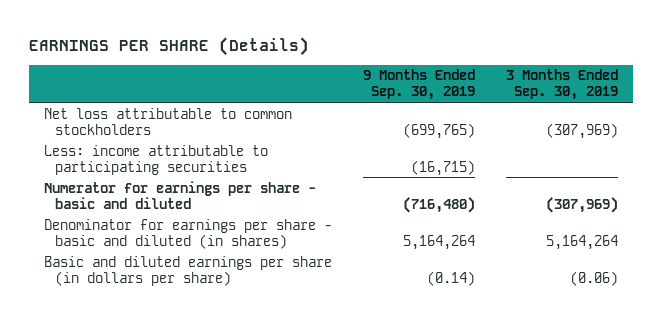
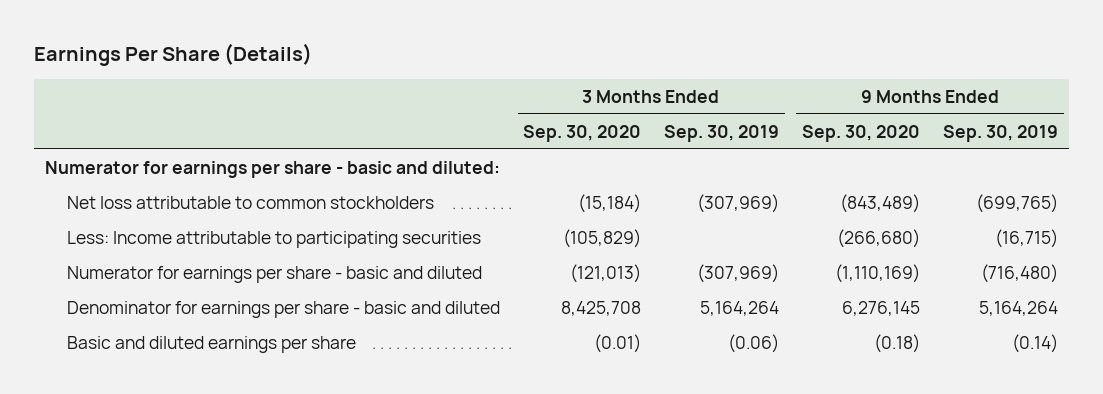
[29,36,310,56] EARNINGS PER SHARE (Details) -> [33,43,312,67] Earnings Per Share (Details)
none -> [523,124,642,142] Sep. 30, 2020
none -> [802,124,921,142] Sep. 30, 2020
none -> [45,160,501,178] Numerator for earnings per share - basic and diluted:
[44,144,269,175] Less: income attributable to participating securities -> [67,230,482,248] Less: Income attributable to participating securities
[44,218,333,249] Denominator for earnings per share - basic and diluted (in shares) -> [67,300,501,318] Denominator for earnings per share - basic and diluted
[44,255,333,286] Basic and diluted earnings per share (in dollars per share) -> [67,335,357,353] Basic and diluted earnings per share

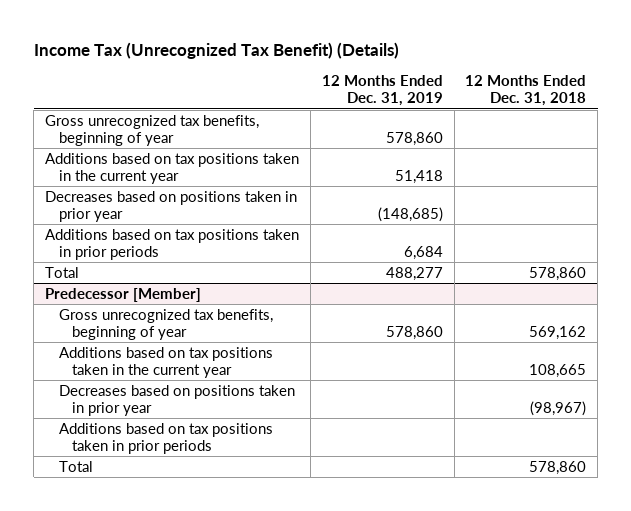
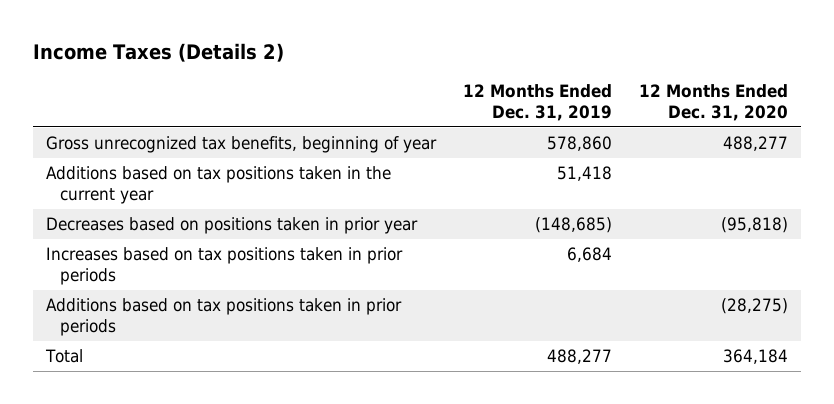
[33,42,399,60] Income Tax (Unrecognized Tax Benefit) (Details) -> [32,43,284,63] Income Taxes (Details 2)
[465,75,587,107] 12 Months Ended Dec. 31, 2018 -> none
none -> [638,84,788,122] 12 Months Ended Dec. 31, 2020
[44,287,201,302] Predecessor [Member] -> none
[58,308,273,340] Gross unrecognized tax benefits, beginning of year -> none
[58,346,273,378] Additions based on tax positions taken in the current year -> none
[58,384,295,416] Decreases based on positions taken in prior year -> none
[44,228,299,260] Additions based on tax positions taken in prior periods -> [46,247,404,285] Increases based on tax positions taken in prior periods
[58,460,93,472] Total -> none
[44,266,79,278] Total -> [45,349,84,364] Total

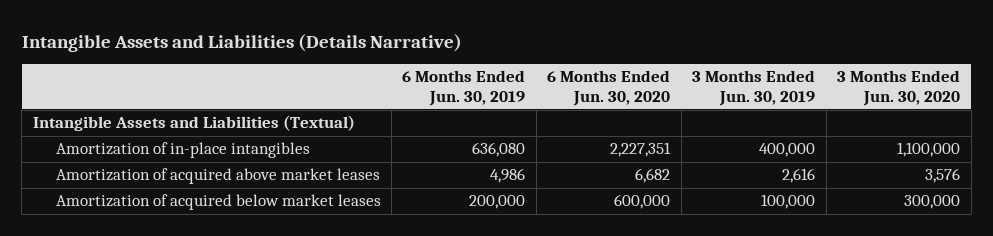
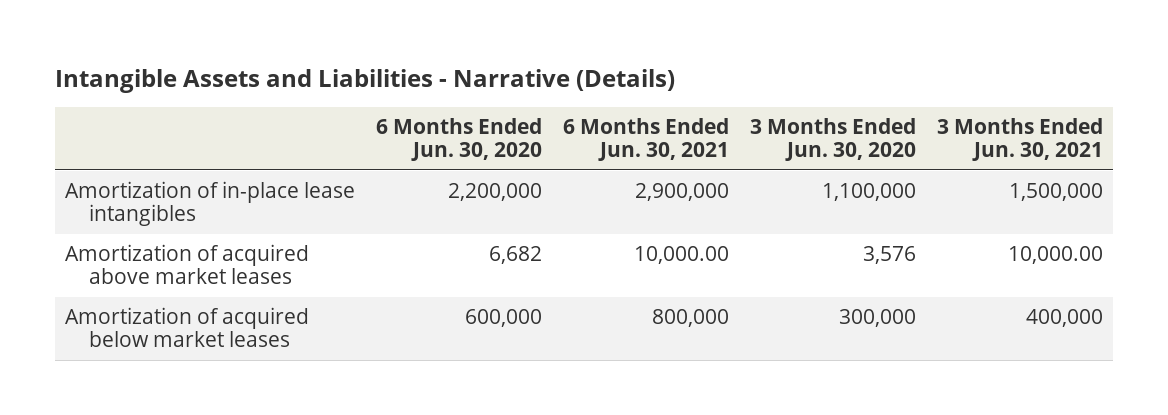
[21,33,462,52] Intangible Assets and Liabilities (Details Narrative) -> [54,68,675,93] Intangible Assets and Liabilities - Narrative (Details)
[402,70,526,106] 6 Months Ended Jun. 30, 2019 -> none
[692,70,816,106] 3 Months Ended Jun. 30, 2019 -> none
none -> [563,117,730,162] 6 Months Ended Jun. 30, 2021
none -> [936,117,1103,162] 3 Months Ended Jun. 30, 2021
[32,115,355,132] Intangible Assets and Liabilities (Textual) -> none
[55,142,310,159] Amortization of in-place intangibles -> [65,180,356,227] Amortization of in-place lease intangibles
[610,142,672,158] 2,227,351 -> [448,182,543,201] 2,200,000

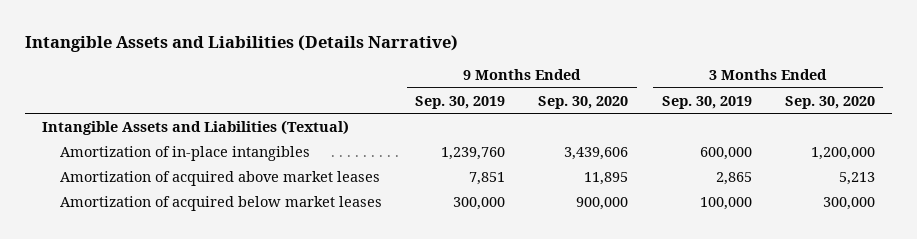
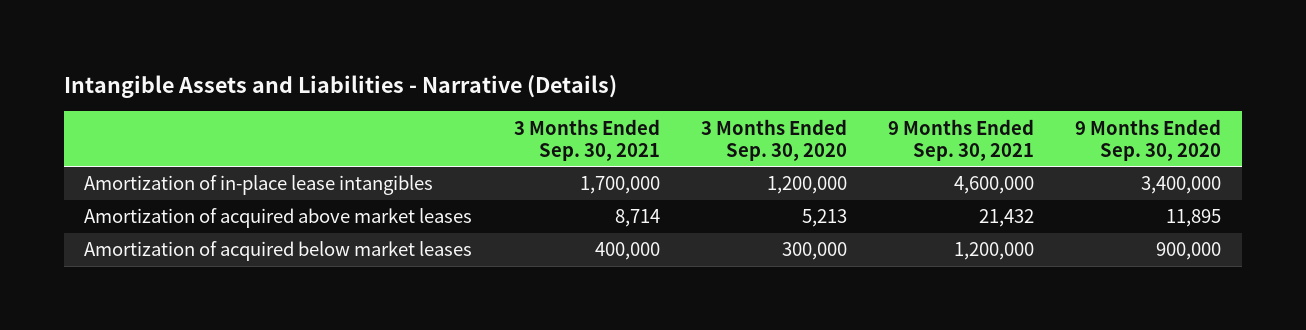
[24,34,458,52] Intangible Assets and Liabilities (Details Narrative) -> [63,74,617,98] Intangible Assets and Liabilities - Narrative (Details)
[415,95,506,109] Sep. 30, 2019 -> none
[661,95,752,109] Sep. 30, 2019 -> none
none -> [513,118,660,161] 3 Months Ended Sep. 30, 2021
none -> [888,118,1035,161] 9 Months Ended Sep. 30, 2021
[41,119,349,135] Intangible Assets and Liabilities (Textual) -> none
[59,145,310,161] Amortization of in-place intangibles -> [84,175,434,196] Amortization of in-place lease intangibles
[564,146,629,160] 3,439,606 -> [1141,176,1222,195] 3,400,000

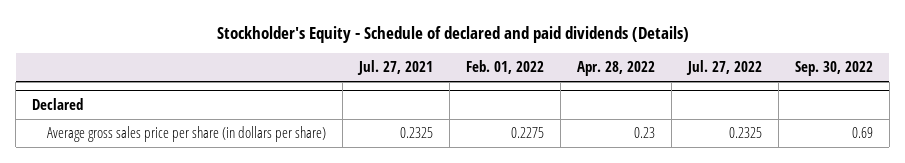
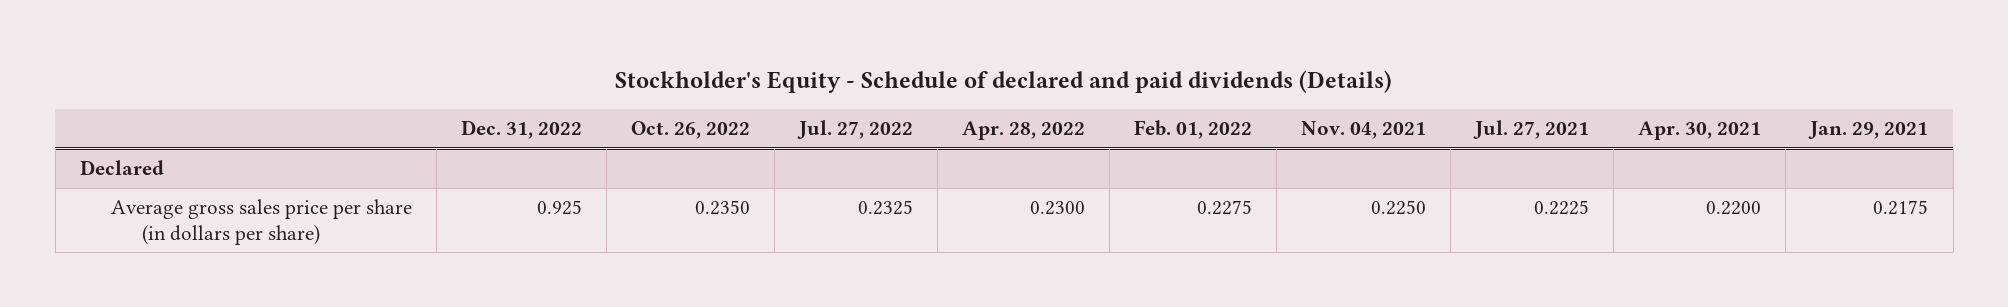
[794,61,873,77] Sep. 30, 2022 -> none
none -> [460,120,582,140] Dec. 31, 2022
none -> [630,121,750,140] Oct. 26, 2022
none -> [1301,121,1427,140] Nov. 04, 2021
none -> [1638,121,1762,141] Apr. 30, 2021
none -> [1808,121,1929,140] Jan. 29, 2021
[400,127,434,139] 0.2325 -> [1534,200,1590,216] 0.2225
[633,127,655,139] 0.23 -> [1030,201,1086,216] 0.2300

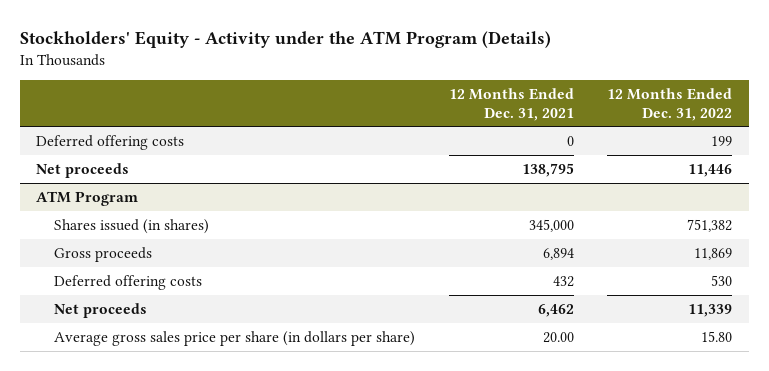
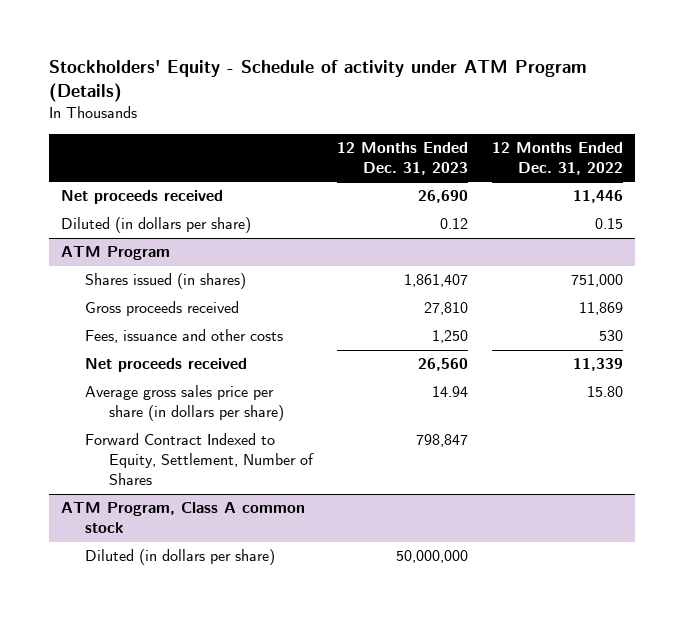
[19,30,551,48] Stockholders' Equity - Activity under the ATM Program (Details) -> [49,60,588,103] Stockholders' Equity - Schedule of activity under ATM Program (Details)
[448,87,574,121] 12 Months Ended Dec. 31, 2021 -> none
none -> [336,141,468,176] 12 Months Ended Dec. 31, 2023
[36,134,185,150] Deferred offering costs -> none
[36,162,130,178] Net proceeds -> [61,190,224,205] Net proceeds received
none -> [61,217,252,234] Diluted (in dollars per share)
[687,218,733,232] 751,382 -> [570,274,623,288] 751,000
[54,246,153,262] Gross proceeds -> [85,301,240,317] Gross proceeds received
[54,274,203,290] Deferred offering costs -> [85,329,284,344] Fees, issuance and other costs
[54,302,148,318] Net proceeds -> [85,358,248,373] Net proceeds received
none -> [85,433,315,486] Forward Contract Indexed to Equity, Settlement, Number of Shares
none -> [61,502,306,534] ATM Program, Class A common stock
none -> [85,549,276,566] Diluted (in dollars per share)

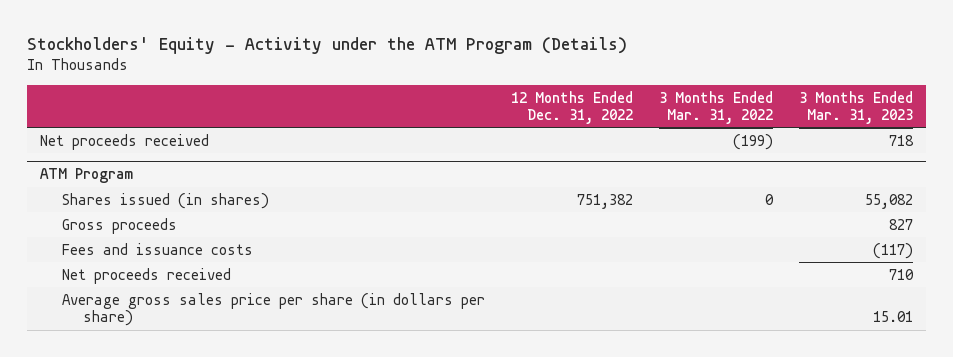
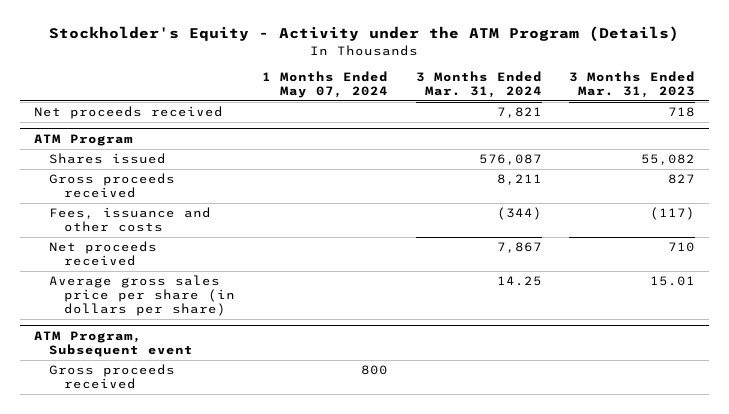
[27,37,628,55] Stockholders' Equity - Activity under the ATM Program (Details) -> [49,26,680,43] Stockholder's Equity - Activity under the ATM Program (Details)
[510,90,633,124] 12 Months Ended Dec. 31, 2022 -> none
[658,90,773,124] 3 Months Ended Mar. 31, 2022 -> none
none -> [262,70,389,98] 1 Months Ended May 07, 2024
none -> [415,70,542,98] 3 Months Ended Mar. 31, 2024
[61,192,269,209] Shares issued (in shares) -> [48,153,166,165] Shares issued
[61,217,177,234] Gross proceeds -> [48,173,175,199] Gross proceeds received
[61,242,253,255] Fees and issuance costs -> [48,207,211,233] Fees, issuance and other costs
none -> [33,331,193,358] ATM Program, Subsequent event
none -> [48,364,175,390] Gross proceeds received

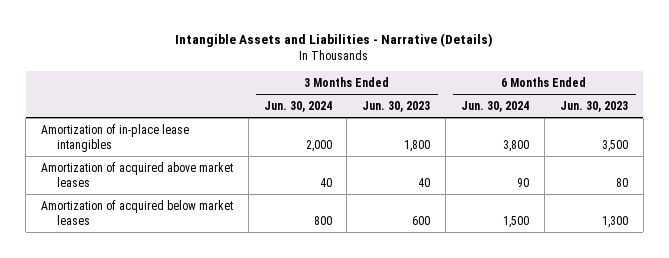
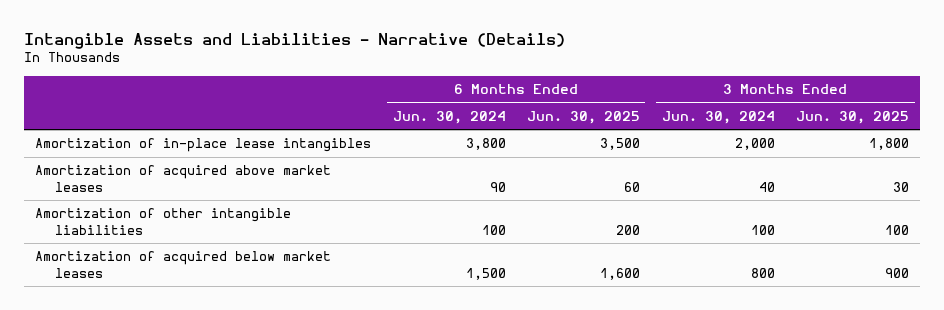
[362,100,431,112] Jun. 30, 2023 -> none
[559,100,628,112] Jun. 30, 2023 -> none
none -> [527,110,641,124] Jun. 30, 2025
none -> [796,110,910,124] Jun. 30, 2025
none -> [35,208,292,236] Amortization of other intangible liabilities

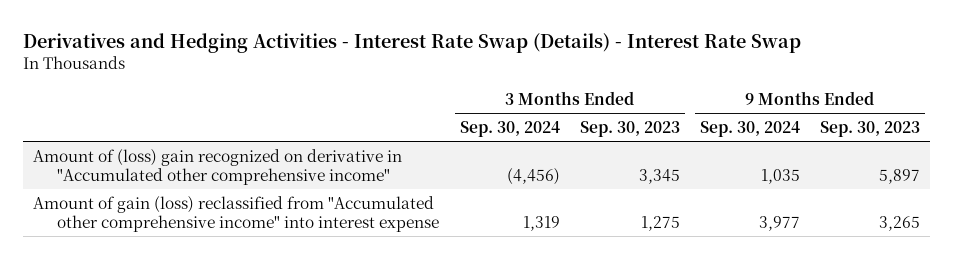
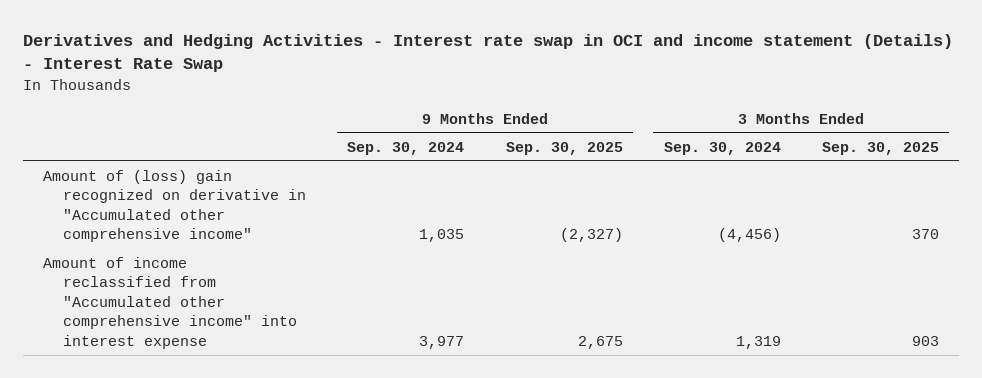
[23,32,802,53] Derivatives and Hedging Activities - Interest Rate Swap (Details) - Interest Rate Swap -> [22,34,953,73] Derivatives and Hedging Activities - Interest rate swap in OCI and income statement (Details) - Interest Rate Swap
[579,120,680,137] Sep. 30, 2023 -> none
[820,120,921,137] Sep. 30, 2023 -> none
none -> [505,141,623,155] Sep. 30, 2025
none -> [821,141,939,155] Sep. 30, 2025
[33,195,440,232] Amount of gain (loss) reclassified from "Accumulated other comprehensive income" into interest expense -> [43,257,298,349] Amount of income reclassified from "Accumulated other comprehensive income" into interest expense

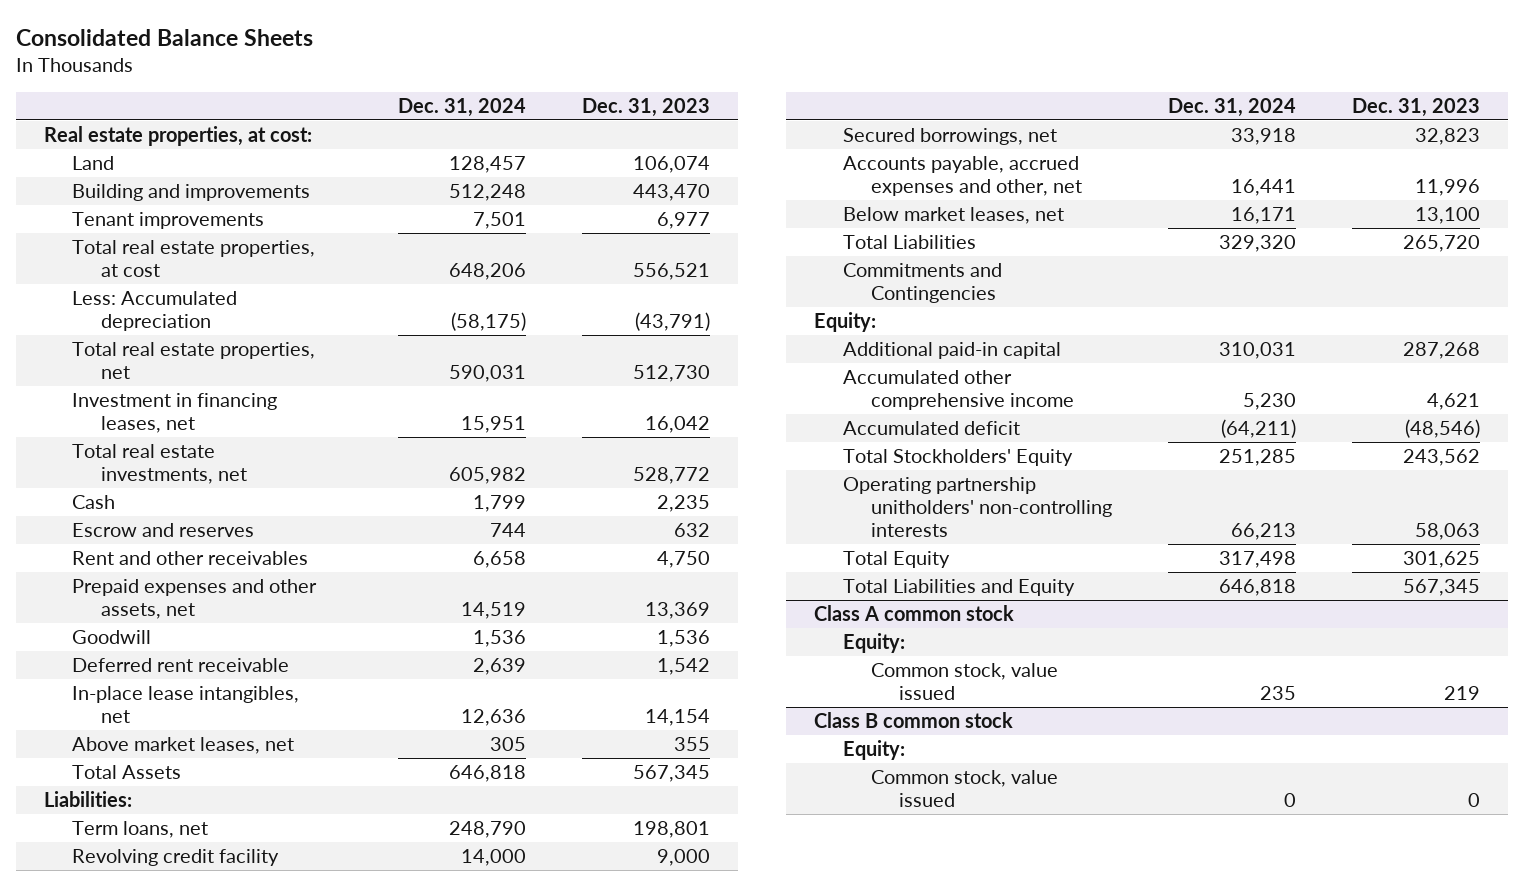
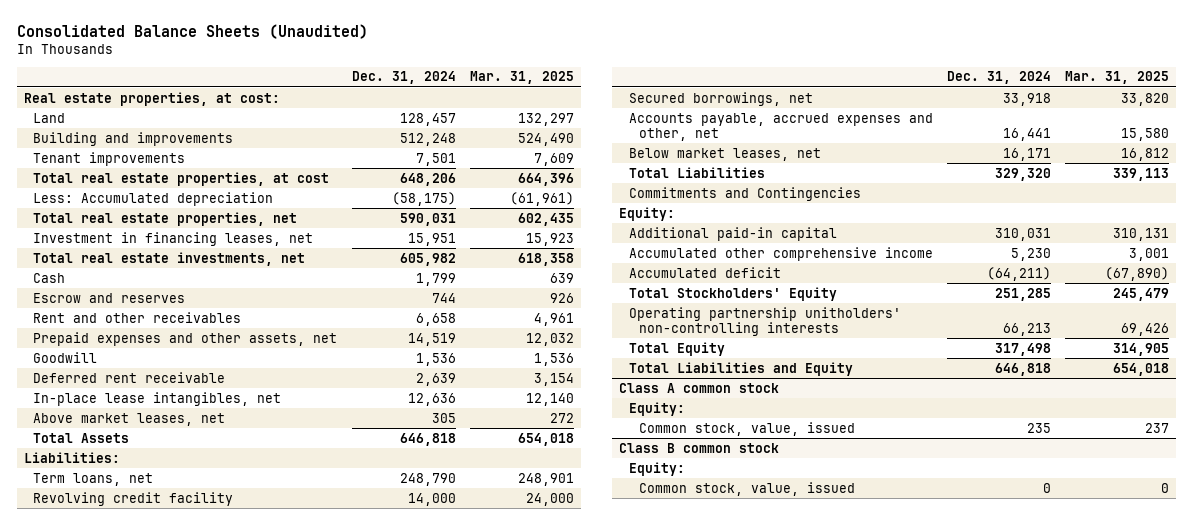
[15,29,313,47] Consolidated Balance Sheets -> [16,23,368,39] Consolidated Balance Sheets (Unaudited)
[581,97,710,117] Dec. 31, 2023 -> none
none -> [469,71,574,85] Mar. 31, 2025
[870,663,1058,700] Common stock, value issued -> [638,421,855,436] Common stock, value, issued
[870,770,1058,807] Common stock, value issued -> [638,481,855,496] Common stock, value, issued

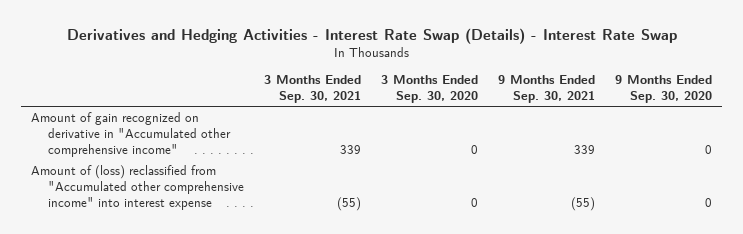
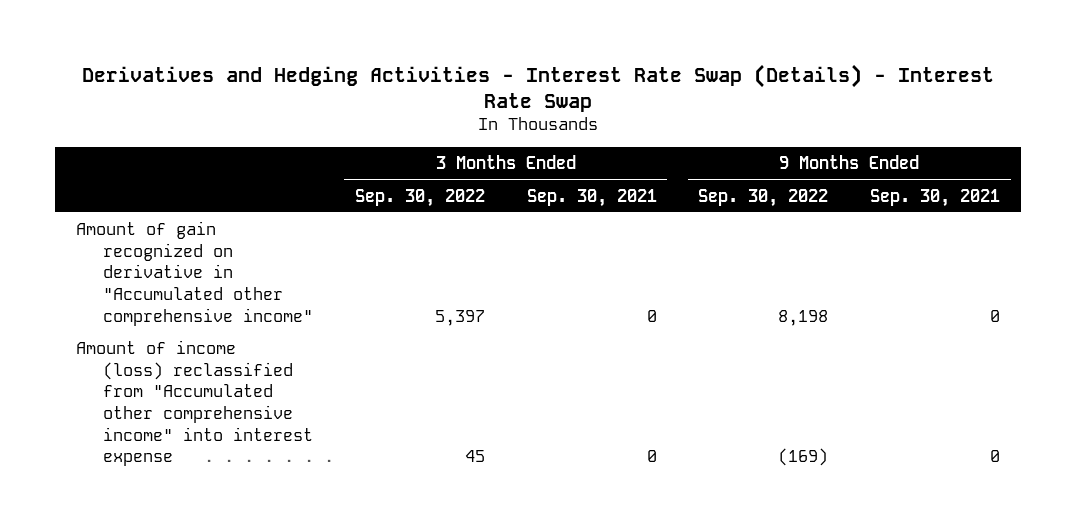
[381,75,479,104] 3 Months Ended Sep. 30, 2020 -> none
[615,75,713,104] 9 Months Ended Sep. 30, 2020 -> none
none -> [354,188,485,207] Sep. 30, 2022
none -> [698,188,829,207] Sep. 30, 2022
[340,144,362,154] 339 -> [646,309,657,322] 0
[574,144,596,154] 339 -> [990,309,1001,322] 0
[30,164,245,210] Amount of (loss) reclassified from "Accumulated other comprehensive income" into interest expense -> [76,340,314,467] Amount of income (loss) reclassified from "Accumulated other comprehensive income" into interest expense
[337,196,362,211] (55) -> [646,450,657,463] 0
[571,196,596,211] (55) -> [990,450,1001,463] 0

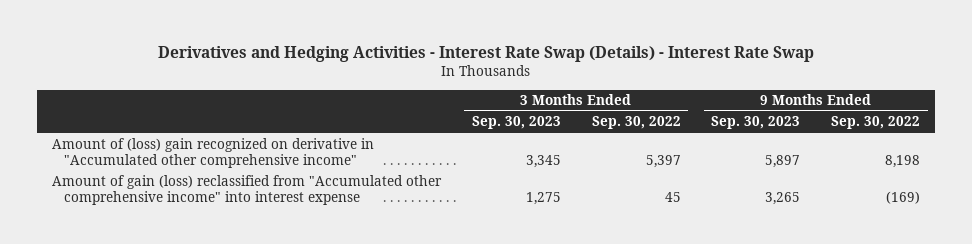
[526,188,657,207] Sep. 30, 2021 -> none
[870,188,1001,207] Sep. 30, 2021 -> none
none -> [471,116,561,130] Sep. 30, 2023
none -> [711,116,801,130] Sep. 30, 2023
[76,221,314,326] Amount of gain recognized on derivative in "Accumulated other comprehensive income" -> [52,137,375,168] Amount of (loss) gain recognized on derivative in "Accumulated other comprehensive income"
[76,340,314,467] Amount of income (loss) reclassified from "Accumulated other comprehensive income" into interest expense -> [52,174,443,205] Amount of gain (loss) reclassified from "Accumulated other comprehensive income" into interest expense

